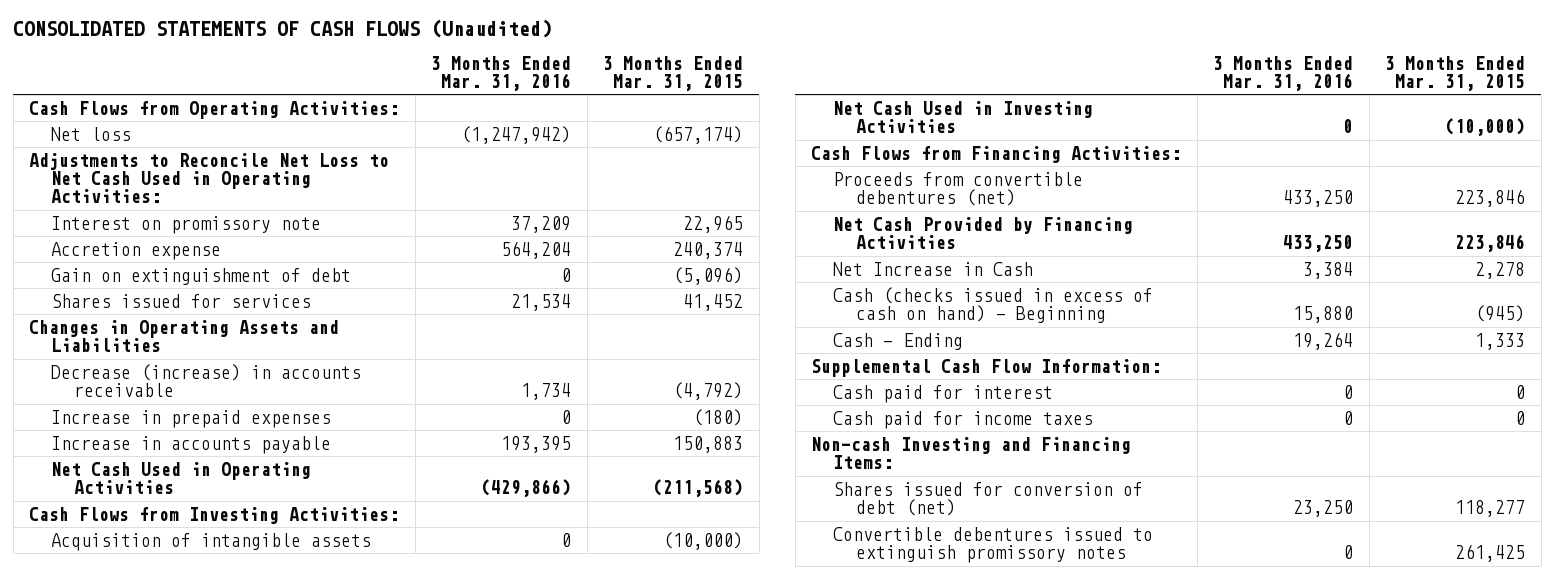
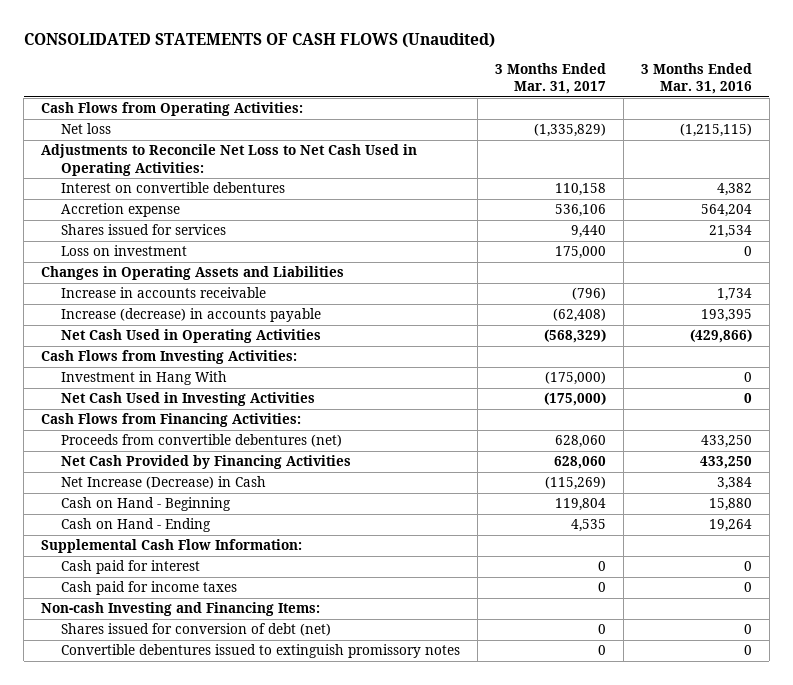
[603,55,744,91] 3 Months Ended Mar. 31, 2015 -> none
none -> [494,62,606,94] 3 Months Ended Mar. 31, 2017
[461,125,572,144] (1,247,942) -> [679,123,752,138] (1,215,115)
[51,215,322,234] Interest on promissory note -> [60,182,285,194] Interest on convertible debentures
[511,215,572,233] 37,209 -> [716,183,752,197] 4,382
[51,267,352,285] Gain on extinguishment of debt -> none
none -> [60,245,187,257] Loss on investment
[51,409,332,428] Increase in prepaid expenses -> none
[51,363,362,397] Decrease (increase) in accounts receivable -> [60,287,266,299] Increase in accounts receivable
[51,435,332,454] Increase in accounts payable -> [60,308,321,323] Increase (decrease) in accounts payable
[51,532,372,551] Acquisition of intangible assets -> none
none -> [60,371,227,386] Investment in Hang With
[833,261,1034,276] Net Increase in Cash -> [60,476,266,490] Net Increase (Decrease) in Cash
[833,286,1154,323] Cash (checks issued in excess of cash on hand) - Beginning -> [60,497,231,512] Cash on Hand - Beginning
[833,332,964,350] Cash - Ending -> [60,518,211,533] Cash on Hand - Ending
[1293,499,1354,517] 23,250 -> [743,624,752,635] 0

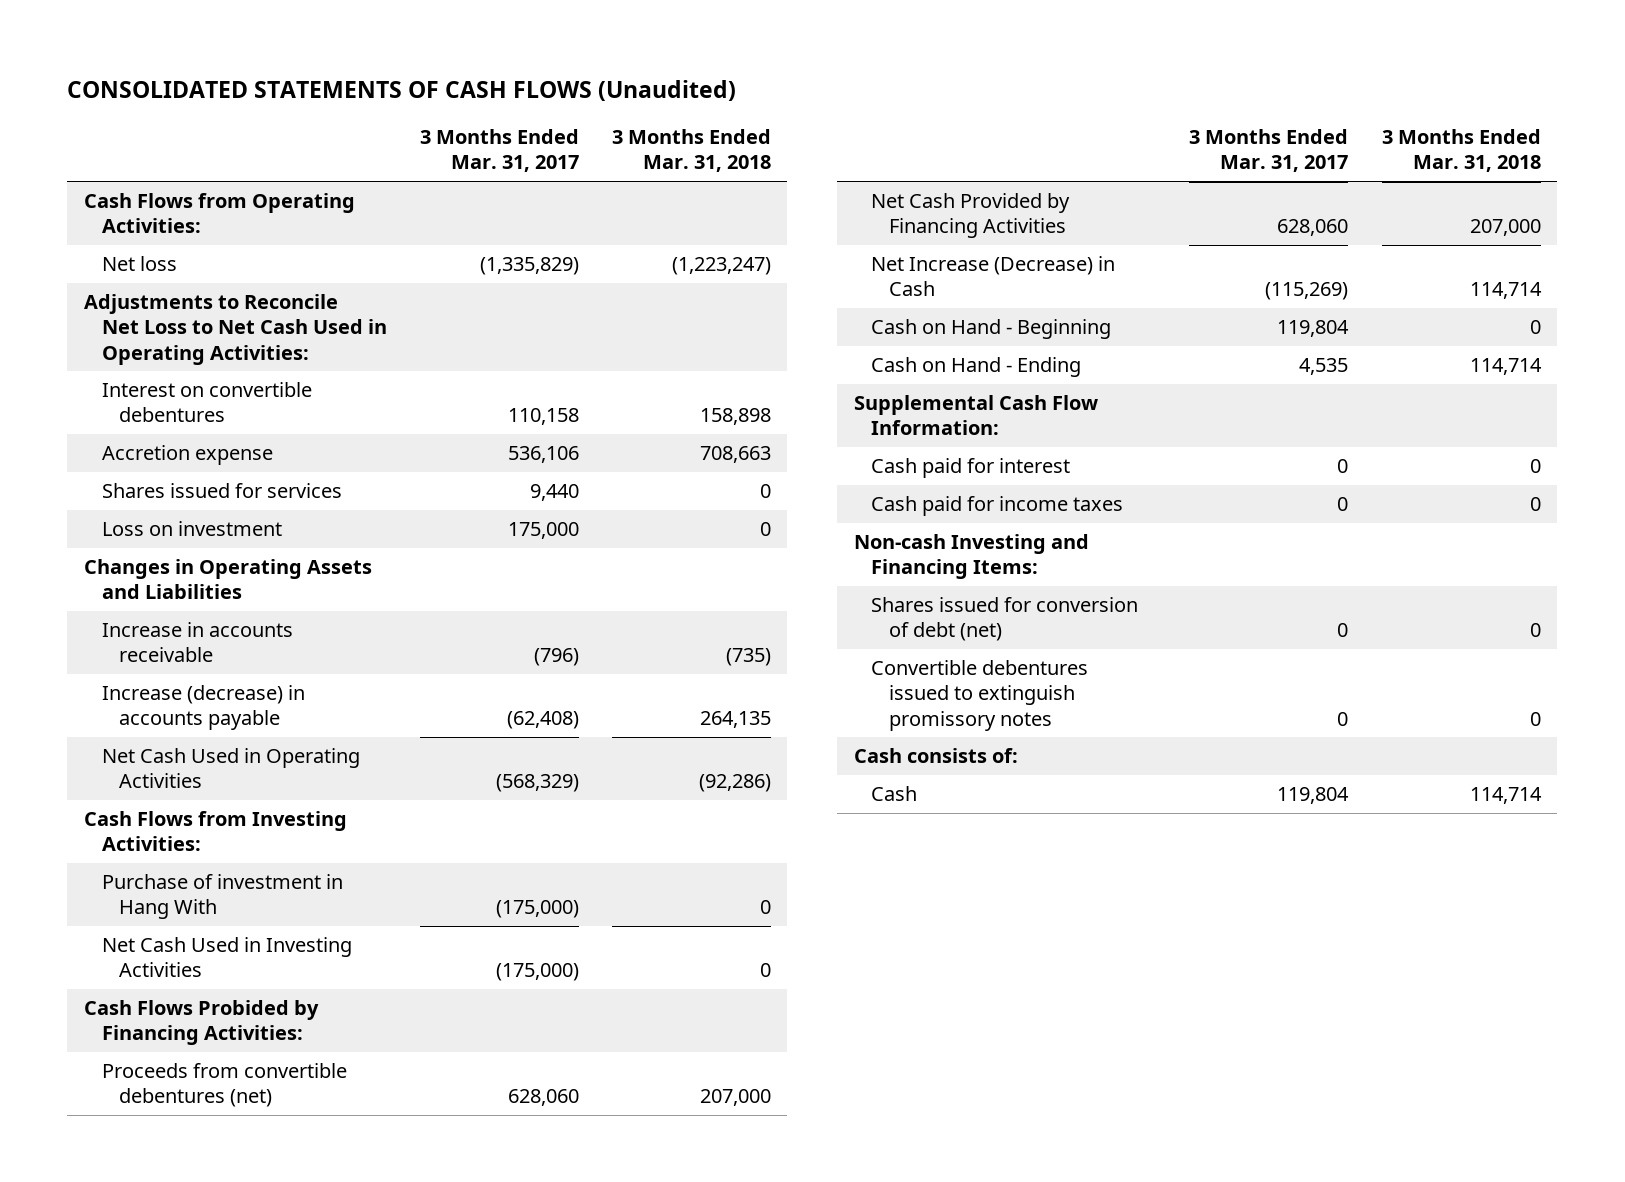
[640,62,752,94] 3 Months Ended Mar. 31, 2016 -> none
none -> [611,129,771,173] 3 Months Ended Mar. 31, 2018
[60,371,227,386] Investment in Hang With -> [101,874,343,920] Purchase of investment in Hang With
[41,413,302,428] Cash Flows from Financing Activities: -> [84,1000,320,1046] Cash Flows Probided by Financing Activities:
none -> [853,748,1018,764] Cash consists of:
none -> [871,786,918,802] Cash

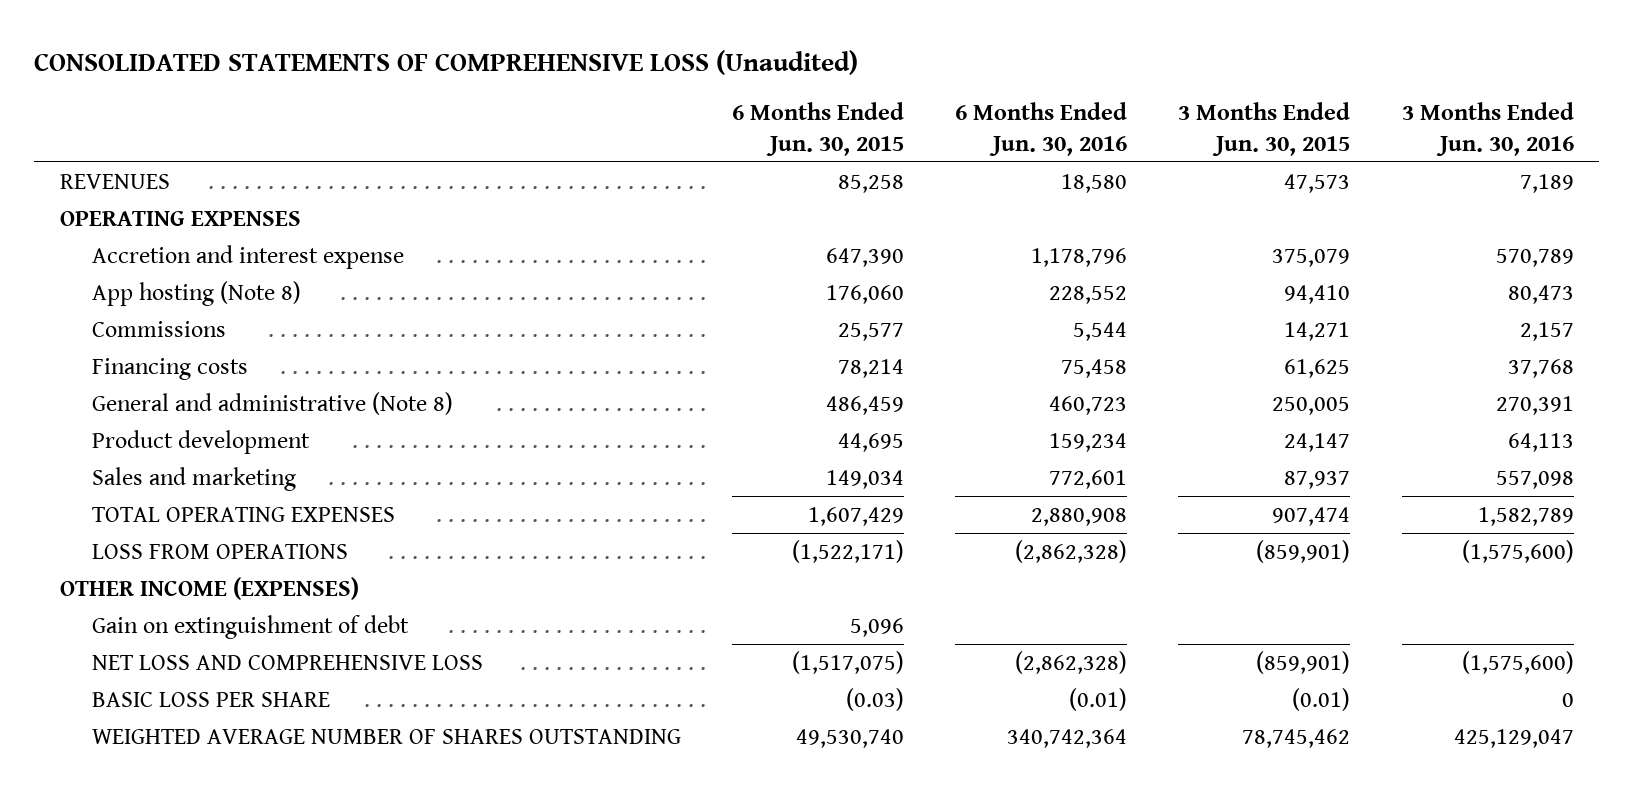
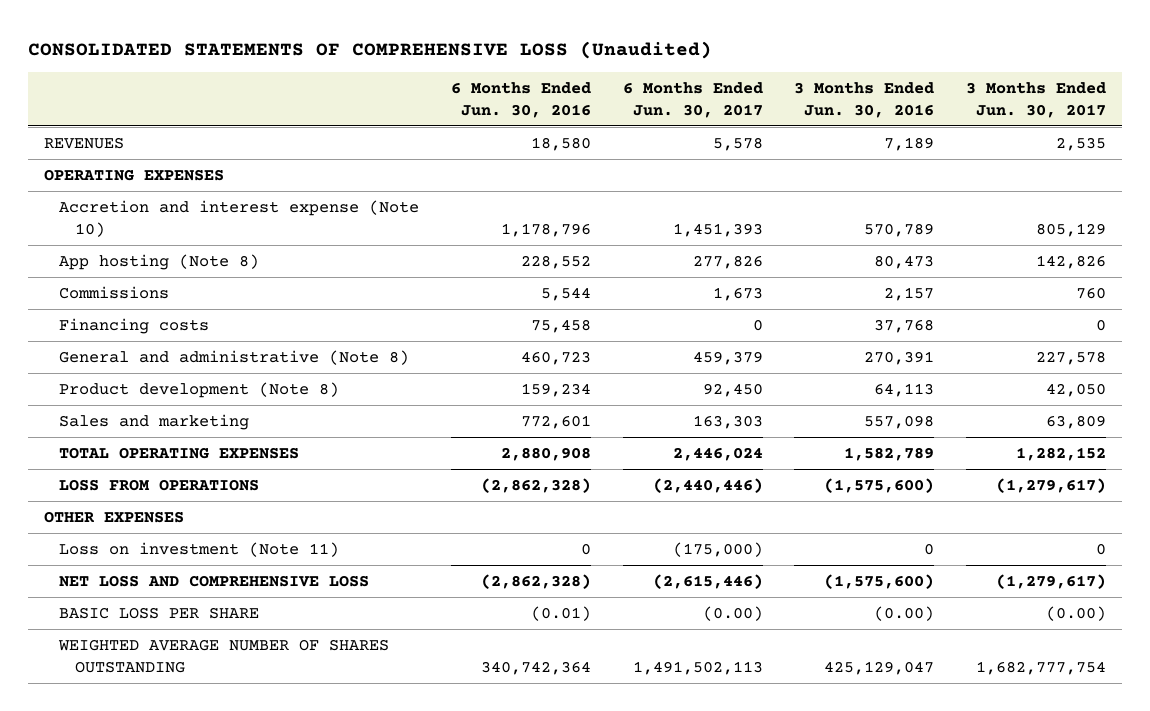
[731,102,904,156] 6 Months Ended Jun. 30, 2015 -> none
[1178,102,1351,156] 3 Months Ended Jun. 30, 2015 -> none
none -> [622,81,763,118] 6 Months Ended Jun. 30, 2017
none -> [965,81,1106,118] 3 Months Ended Jun. 30, 2017
[91,244,404,269] Accretion and interest expense -> [59,200,420,237] Accretion and interest expense (Note 10)
[91,429,310,454] Product development -> [59,382,340,399] Product development (Note 8)
[91,614,409,639] Gain on extinguishment of debt -> none
[60,576,360,600] OTHER INCOME (EXPENSES) -> [43,511,184,524] OTHER EXPENSES
none -> [59,542,340,558] Loss on investment (Note 11)
[1561,692,1574,707] 0 -> [874,606,935,622] (0.00)

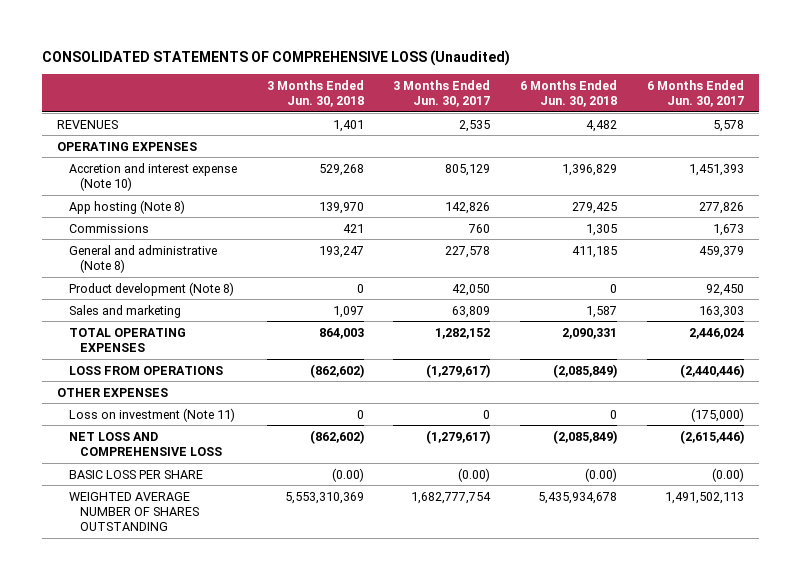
[450,81,591,118] 6 Months Ended Jun. 30, 2016 -> none
[794,81,935,118] 3 Months Ended Jun. 30, 2016 -> none
none -> [266,79,364,107] 3 Months Ended Jun. 30, 2018
none -> [520,79,618,107] 6 Months Ended Jun. 30, 2018
[59,318,210,335] Financing costs -> none

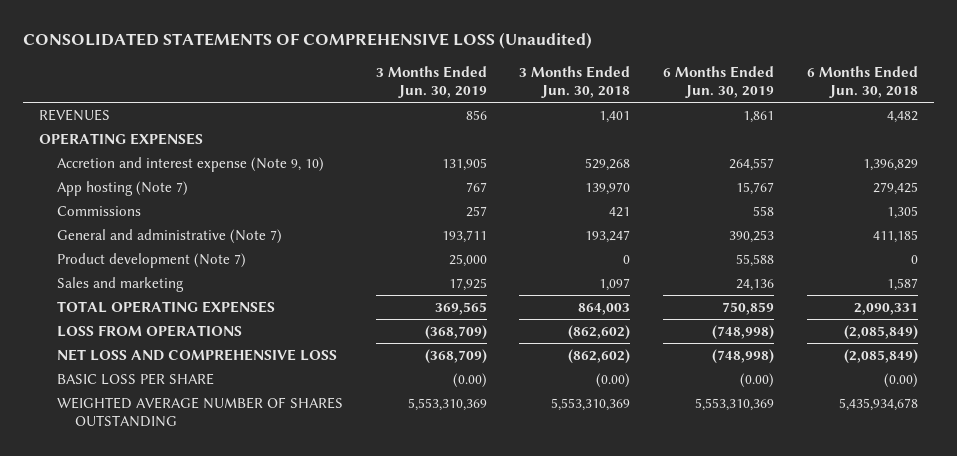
[393,79,491,107] 3 Months Ended Jun. 30, 2017 -> none
[647,79,745,107] 6 Months Ended Jun. 30, 2017 -> none
none -> [375,66,487,99] 3 Months Ended Jun. 30, 2019
none -> [663,66,775,99] 6 Months Ended Jun. 30, 2019
[68,162,237,191] Accretion and interest expense (Note 10) -> [57,156,325,172] Accretion and interest expense (Note 9, 10)
[68,199,185,214] App hosting (Note 8) -> [57,180,189,196] App hosting (Note 7)
[68,244,217,273] General and administrative (Note 8) -> [57,228,283,244] General and administrative (Note 7)
[68,281,234,296] Product development (Note 8) -> [57,252,247,268] Product development (Note 7)
[57,387,169,397] OTHER EXPENSES -> none
[68,407,235,422] Loss on investment (Note 11) -> none

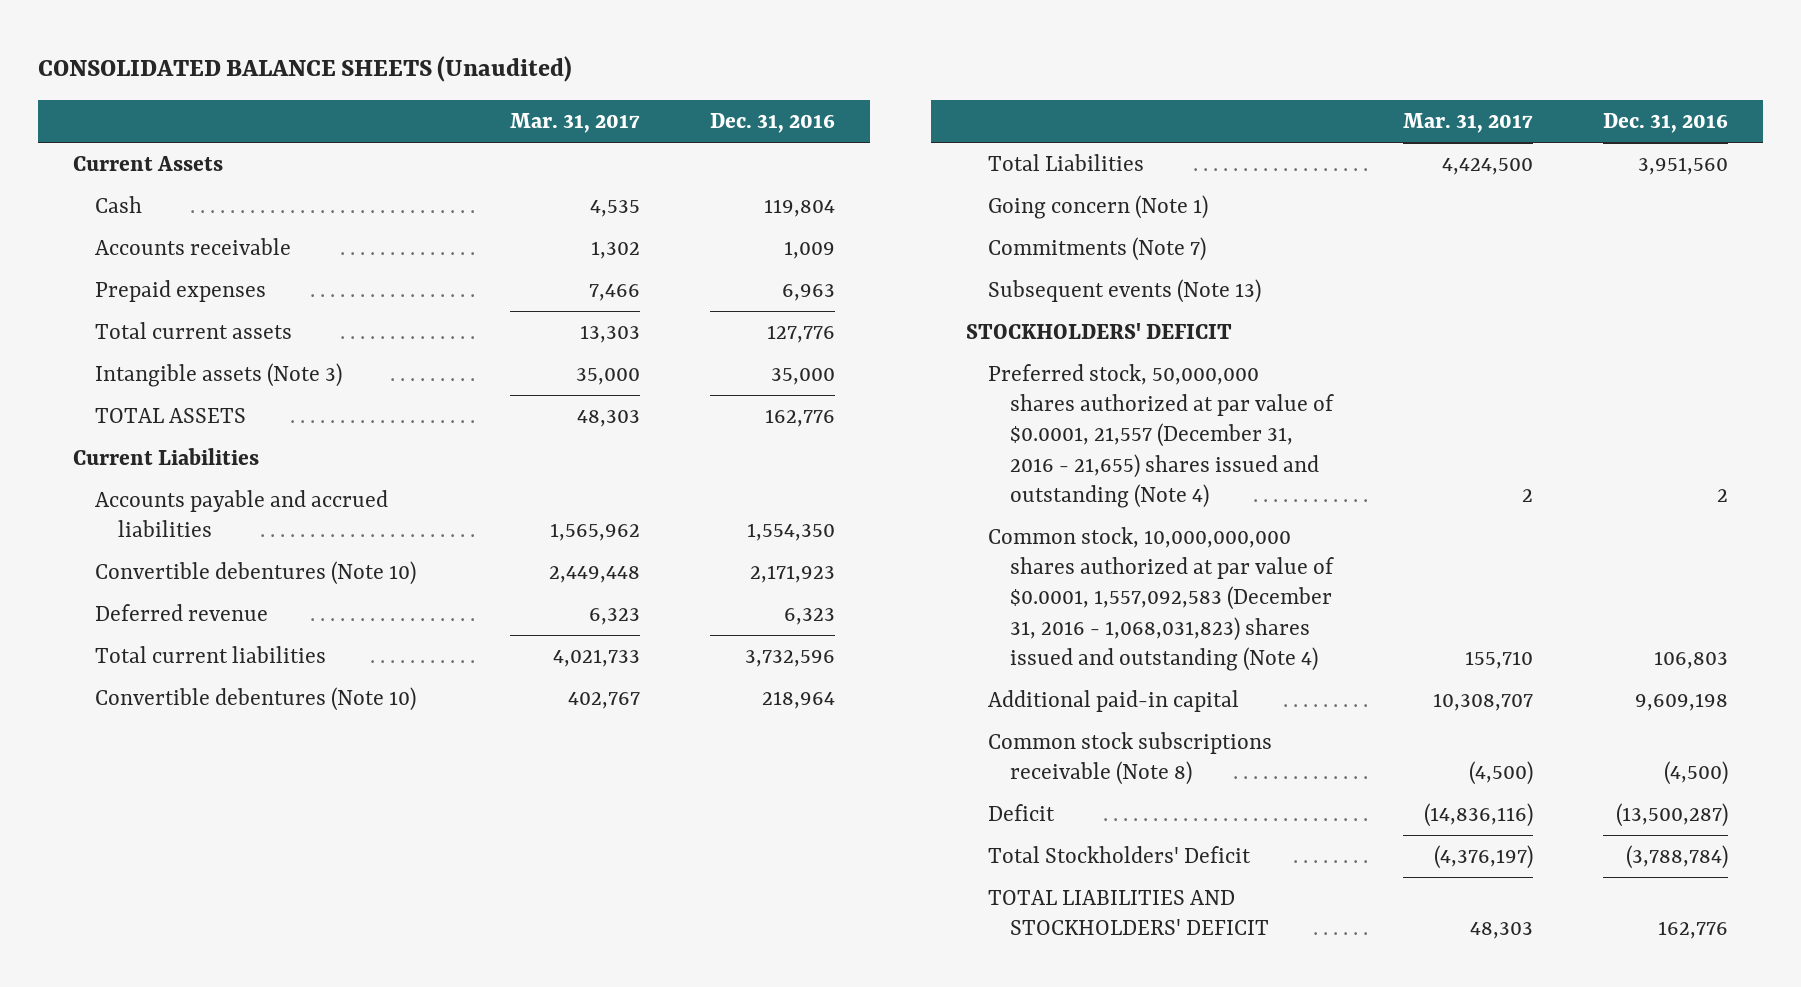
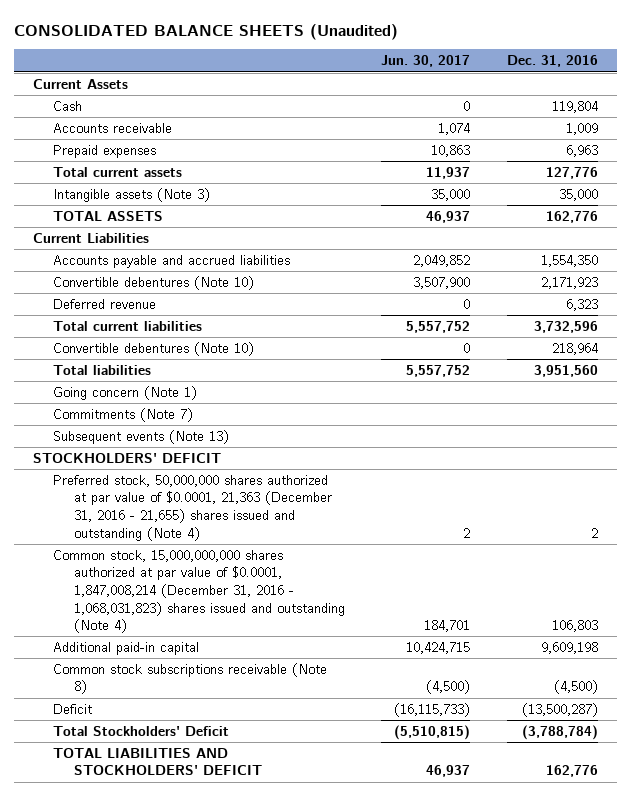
[510,113,641,134] Mar. 31, 2017 -> none
none -> [381,55,471,68] Jun. 30, 2017
[987,153,1144,171] Total Liabilities -> [53,364,152,375] Total liabilities
[987,363,1335,508] Preferred stock, 50,000,000 shares authorized at par value of $0.0001, 21,557 (December 31, 2016 - 21,655) shares issued and outstanding (Note 4) -> [53,474,332,541] Preferred stock, 50,000,000 shares authorized at par value of $0.0001, 21,363 (December 31, 2016 - 21,655) shares issued and outstanding (Note 4)
[987,526,1335,671] Common stock, 10,000,000,000 shares authorized at par value of $0.0001, 1,557,092,583 (December 31, 2016 - 1,068,031,823) shares issued and outstanding (Note 4) -> [53,549,345,634] Common stock, 15,000,000,000 shares authorized at par value of $0.0001, 1,847,008,214 (December 31, 2016 - 1,068,031,823) shares issued and outstanding (Note 4)

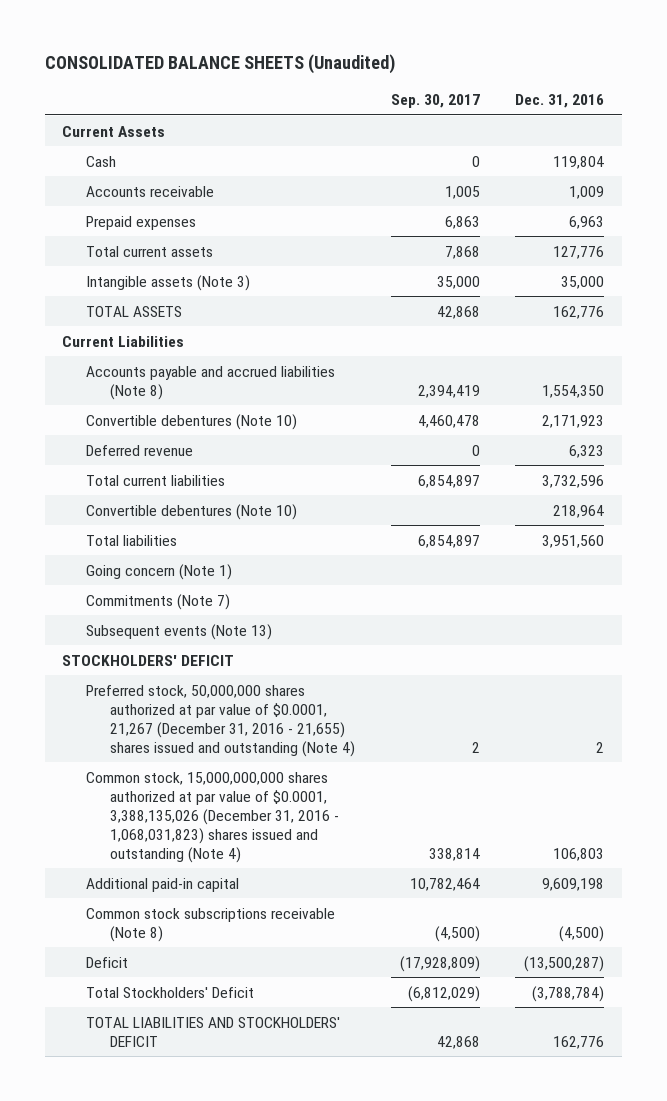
[381,55,471,68] Jun. 30, 2017 -> none
none -> [390,94,480,109] Sep. 30, 2017
[53,254,291,268] Accounts payable and accrued liabilities -> [86,365,336,400] Accounts payable and accrued liabilities (Note 8)
[53,474,332,541] Preferred stock, 50,000,000 shares authorized at par value of $0.0001, 21,363 (December 31, 2016 - 21,655) shares issued and outstanding (Note 4) -> [86,684,355,757] Preferred stock, 50,000,000 shares authorized at par value of $0.0001, 21,267 (December 31, 2016 - 21,655) shares issued and outstanding (Note 4)
[53,549,345,634] Common stock, 15,000,000,000 shares authorized at par value of $0.0001, 1,847,008,214 (December 31, 2016 - 1,068,031,823) shares issued and outstanding (Note 4) -> [86,771,339,863] Common stock, 15,000,000,000 shares authorized at par value of $0.0001, 3,388,135,026 (December 31, 2016 - 1,068,031,823) shares issued and outstanding (Note 4)

